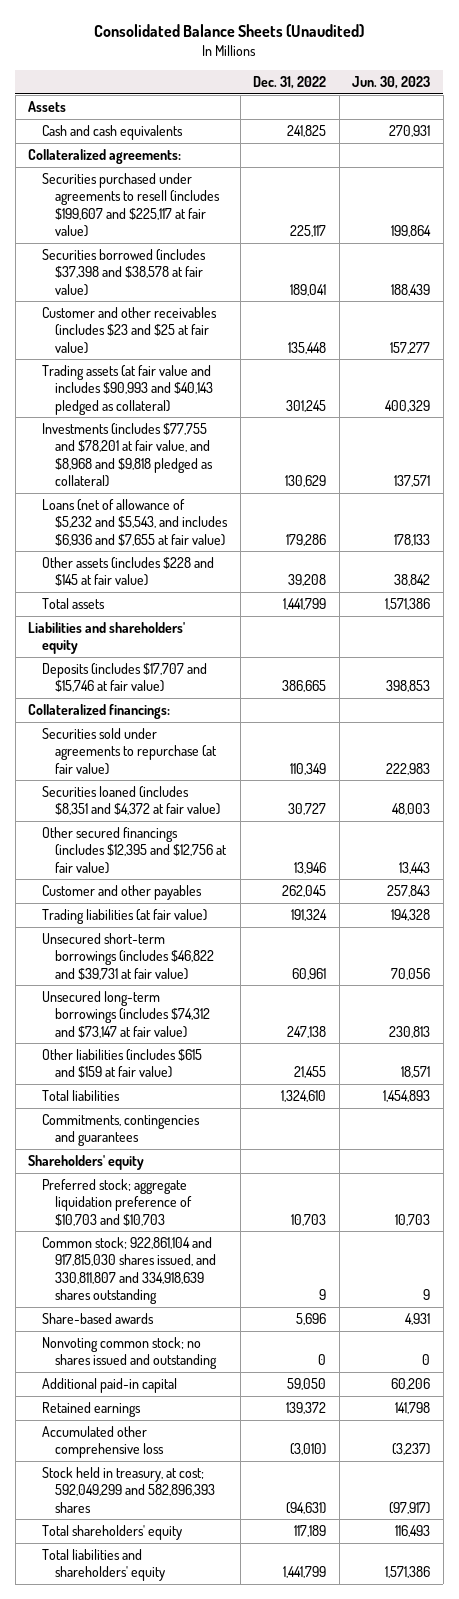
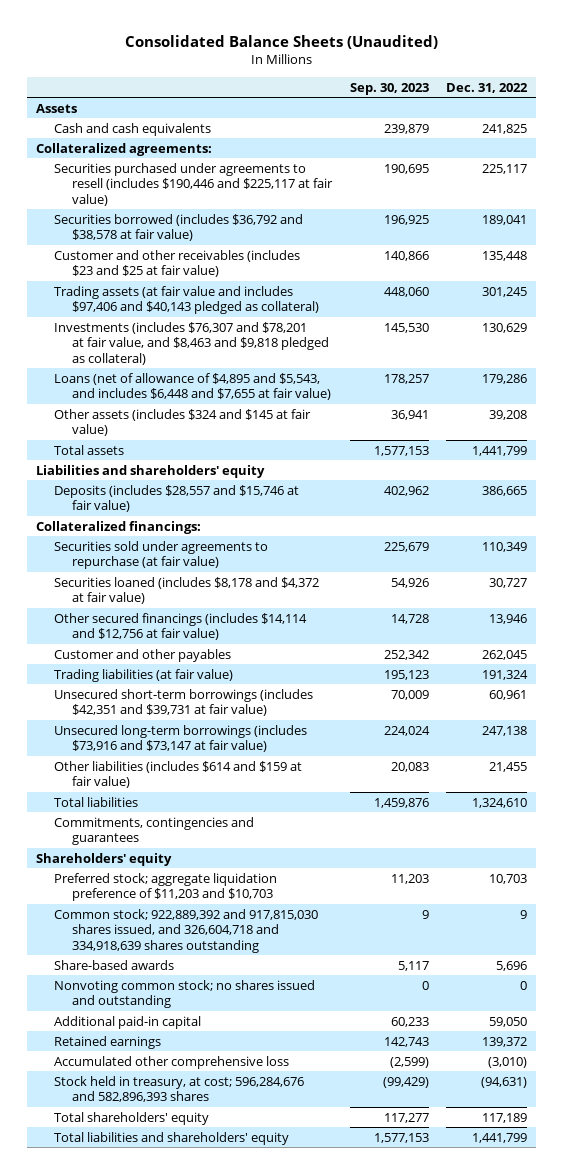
[352,76,431,90] Jun. 30, 2023 -> none
none -> [349,82,429,95] Sep. 30, 2023
[41,172,221,238] Securities purchased under agreements to resell (includes $199,607 and $225,117 at fair value) -> [54,162,334,206] Securities purchased under agreements to resell (includes $190,446 and $225,117 at fair value)
[41,248,206,296] Securities borrowed (includes $37,398 and $38,578 at fair value) -> [54,213,304,242] Securities borrowed (includes $36,792 and $38,578 at fair value)
[41,364,214,415] Trading assets (at fair value and includes $90,993 and $40,143 pledged as collateral) -> [54,285,320,315] Trading assets (at fair value and includes $97,406 and $40,143 pledged as collateral)
[41,422,214,488] Investments (includes $77,755 and $78,201 at fair value, and $8,968 and $9,818 pledged as collateral) -> [54,321,330,365] Investments (includes $76,307 and $78,201 at fair value, and $8,463 and $9,818 pledged as collateral)
[41,498,229,546] Loans (net of allowance of $5,232 and $5,543, and includes $6,936 and $7,655 at fair value) -> [54,372,332,401] Loans (net of allowance of $4,895 and $5,543, and includes $6,448 and $7,655 at fair value)
[41,556,214,587] Other assets (includes $228 and $145 at fair value) -> [54,408,312,437] Other assets (includes $324 and $145 at fair value)
[41,662,207,693] Deposits (includes $17,707 and $15,746 at fair value) -> [54,484,300,513] Deposits (includes $28,557 and $15,746 at fair value)
[41,785,221,816] Securities loaned (includes $8,351 and $4,372 at fair value) -> [54,576,320,605] Securities loaned (includes $8,178 and $4,372 at fair value)
[41,826,228,874] Other secured financings (includes $12,395 and $12,756 at fair value) -> [54,612,308,641] Other secured financings (includes $14,114 and $12,756 at fair value)
[41,932,215,980] Unsecured short-term borrowings (includes $46,822 and $39,731 at fair value) -> [54,688,314,717] Unsecured short-term borrowings (includes $42,351 and $39,731 at fair value)
[41,990,211,1038] Unsecured long-term borrowings (includes $74,312 and $73,147 at fair value) -> [54,724,308,753] Unsecured long-term borrowings (includes $73,916 and $73,147 at fair value)
[41,1048,202,1079] Other liabilities (includes $615 and $159 at fair value) -> [54,760,303,789] Other liabilities (includes $614 and $159 at fair value)
[41,1178,193,1226] Preferred stock; aggregate liquidation preference of $10,703 and $10,703 -> [54,872,278,902] Preferred stock; aggregate liquidation preference of $11,203 and $10,703
[41,1236,217,1305] Common stock; 922,861,104 and 917,815,030 shares issued, and 330,811,807 and 334,918,639 shares outstanding -> [54,908,319,953] Common stock; 922,889,392 and 917,815,030 shares issued, and 326,604,718 and 334,918,639 shares outstanding
[41,1466,216,1513] Stock held in treasury, at cost; 592,049,299 and 582,896,393 shares -> [54,1075,305,1103] Stock held in treasury, at cost; 596,284,676 and 582,896,393 shares

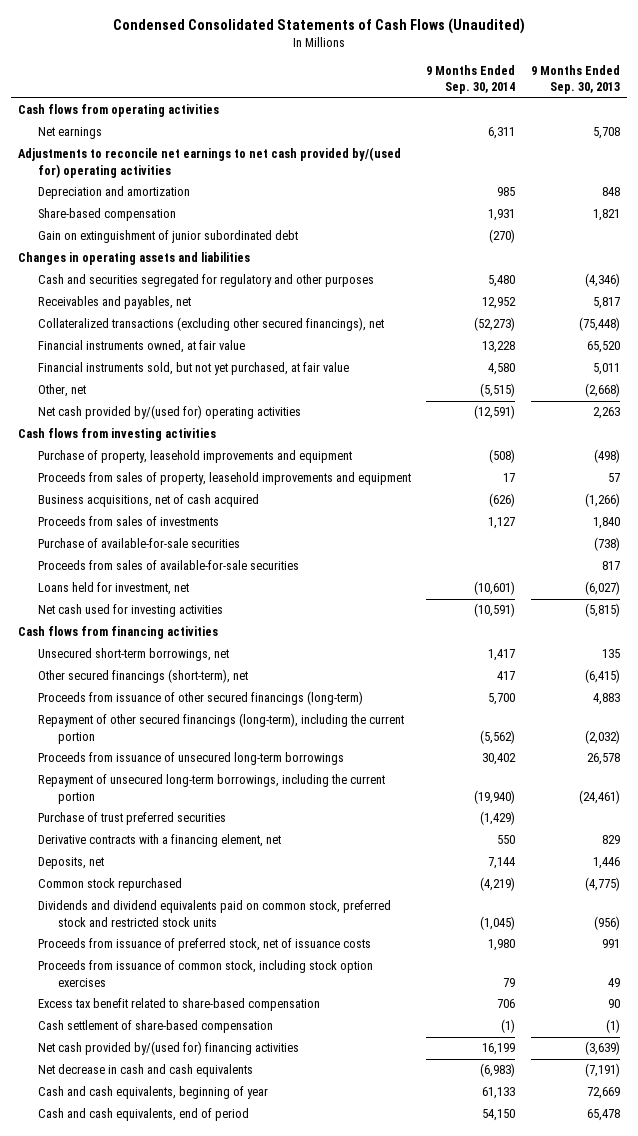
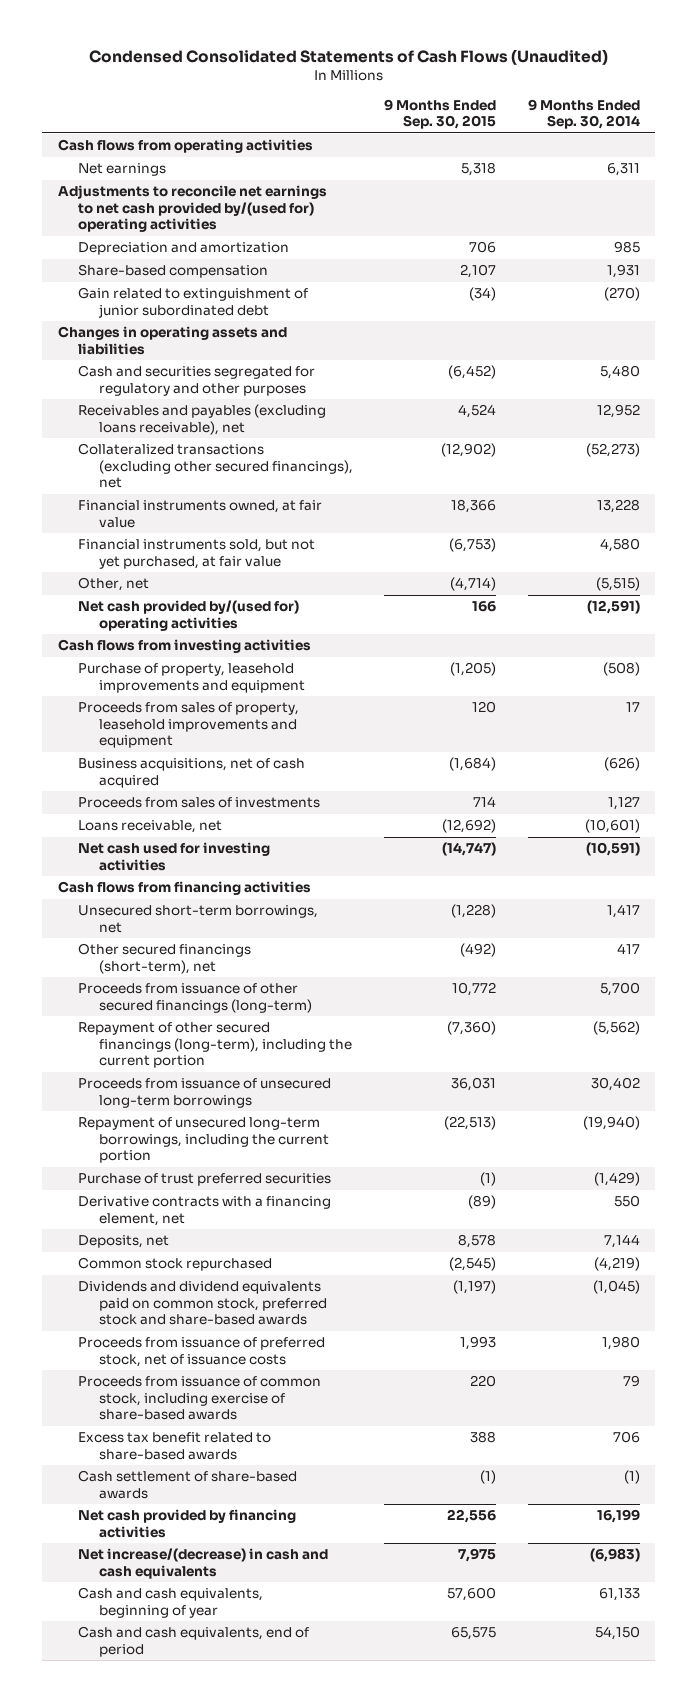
[530,64,620,95] 9 Months Ended Sep. 30, 2013 -> none
none -> [384,98,497,130] 9 Months Ended Sep. 30, 2015
[38,230,299,244] Gain on extinguishment of junior subordinated debt -> [78,287,309,318] Gain related to extinguishment of junior subordinated debt
[38,296,192,310] Receivables and payables, net -> [78,404,327,435] Receivables and payables (excluding loans receivable), net
[38,538,241,549] Purchase of available-for-sale securities -> none
[38,560,300,571] Proceeds from sales of available-for-sale securities -> none
[38,582,190,596] Loans held for investment, net -> [78,820,223,834] Loans receivable, net
[38,900,392,927] Dividends and dividend equivalents paid on common stock, preferred stock and restricted stock units -> [78,1281,327,1326] Dividends and dividend equivalents paid on common stock, preferred stock and share-based awards
[38,960,374,987] Proceeds from issuance of common stock, including stock option exercises -> [78,1376,322,1421] Proceeds from issuance of common stock, including exercise of share-based awards
[38,998,321,1012] Excess tax benefit related to share-based compensation -> [78,1432,272,1460] Excess tax benefit related to share-based awards
[38,1020,274,1034] Cash settlement of share-based compensation -> [78,1470,298,1499] Cash settlement of share-based awards
[38,1041,300,1056] Net cash provided by/(used for) financing activities -> [78,1509,297,1538] Net cash provided by financing activities
[38,1064,254,1078] Net decrease in cash and cash equivalents -> [78,1548,329,1579] Net increase/(decrease) in cash and cash equivalents

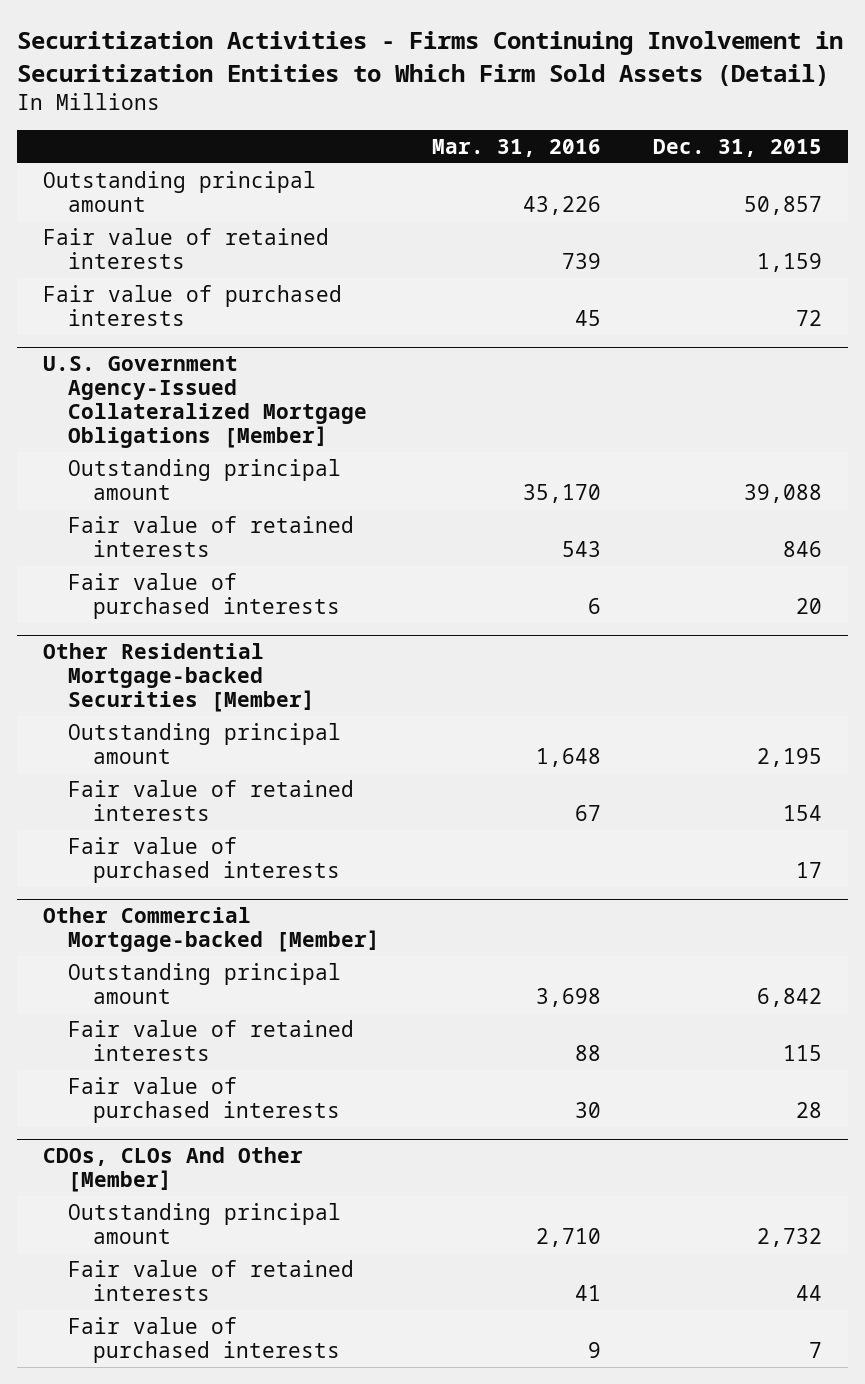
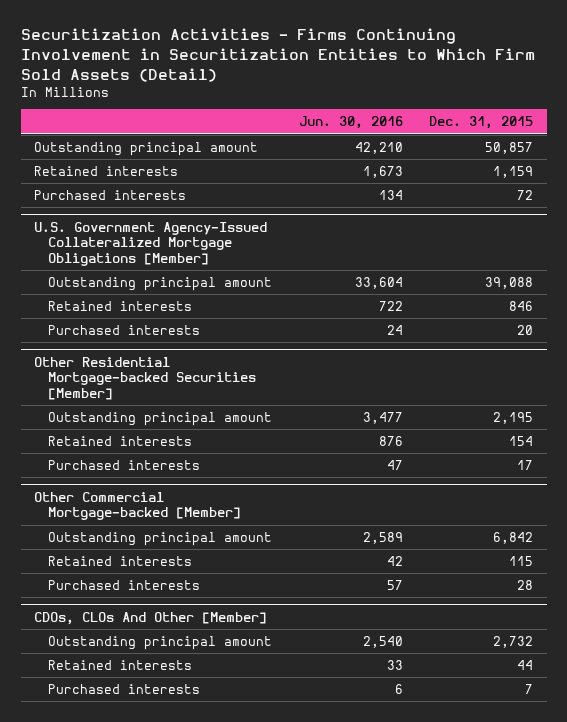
[432,139,602,158] Mar. 31, 2016 -> none
none -> [298,116,403,130] Jun. 30, 2016
[42,284,342,326] Fair value of purchased interests -> none
[42,227,329,269] Fair value of retained interests -> [34,166,179,177] Retained interests
none -> [34,190,187,201] Purchased interests
[68,572,341,619] Fair value of purchased interests -> none
[68,515,355,557] Fair value of retained interests -> [48,301,193,312] Retained interests
none -> [48,325,201,336] Purchased interests
[68,836,341,883] Fair value of purchased interests -> none
[68,779,355,821] Fair value of retained interests -> [48,436,193,447] Retained interests
none -> [48,460,201,471] Purchased interests
[68,1076,341,1123] Fair value of purchased interests -> none
[68,1019,355,1061] Fair value of retained interests -> [48,556,193,567] Retained interests
none -> [48,580,201,591] Purchased interests
[68,1259,355,1301] Fair value of retained interests -> none
[68,1316,341,1363] Fair value of purchased interests -> none
none -> [48,660,193,671] Retained interests
none -> [48,684,201,695] Purchased interests

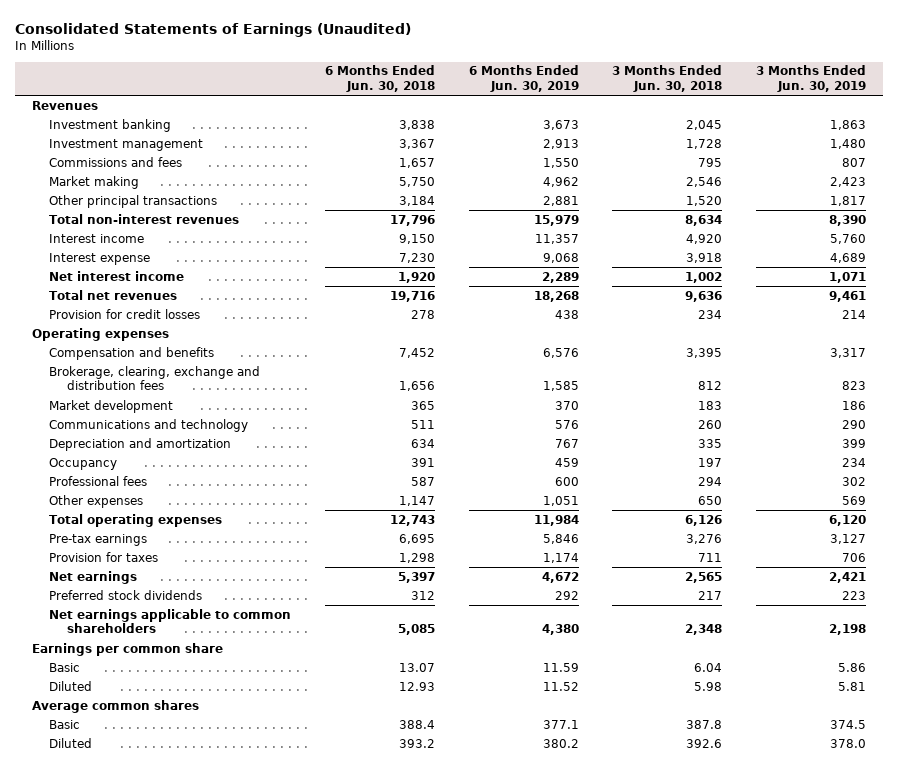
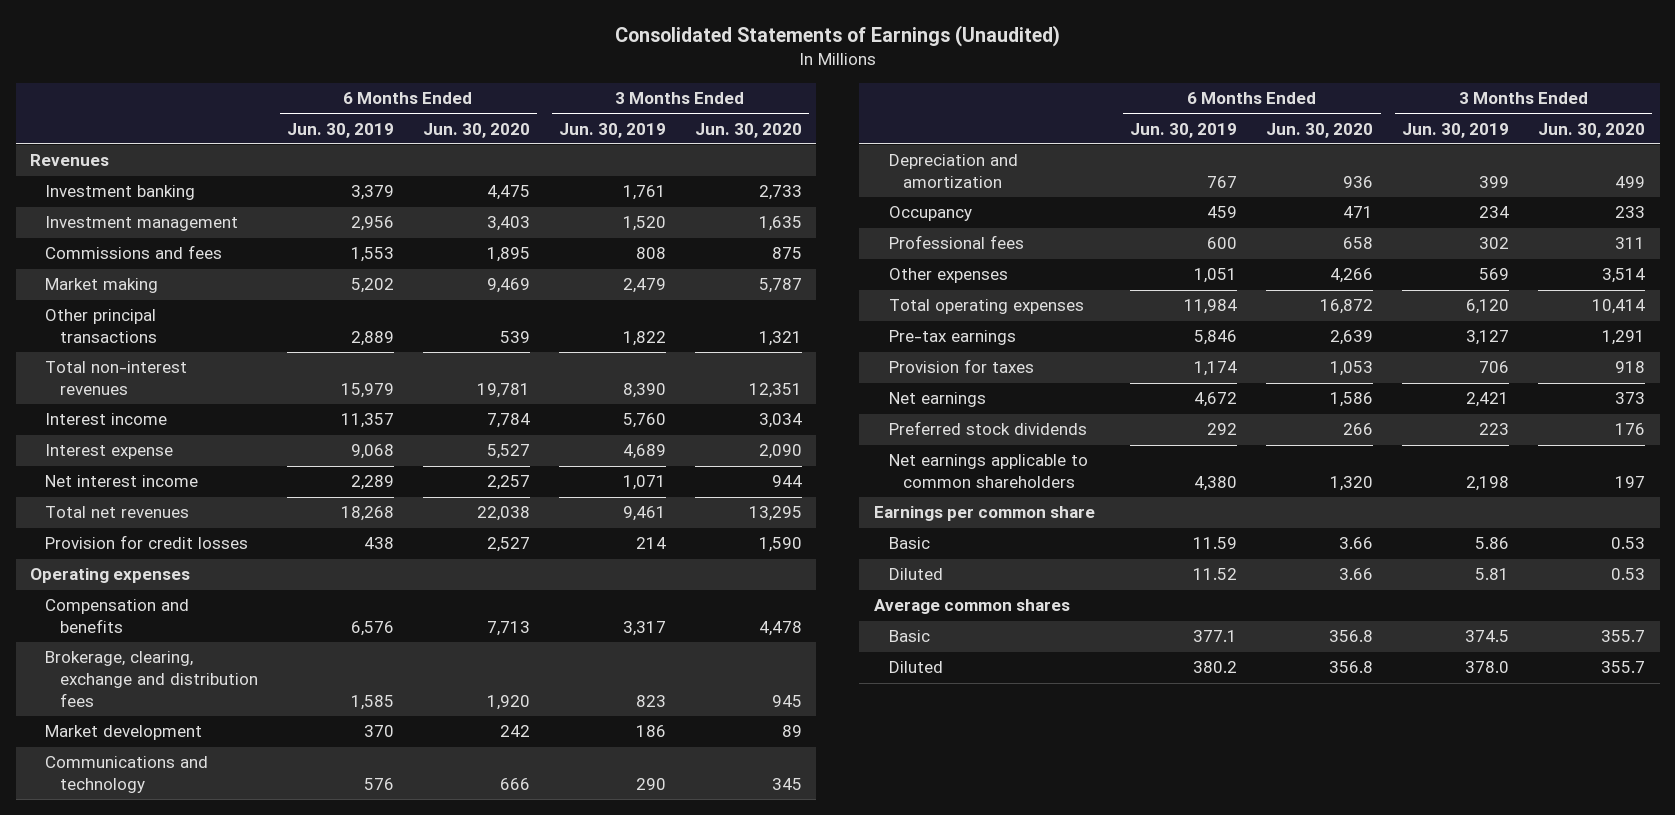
[325,65,436,93] 6 Months Ended Jun. 30, 2018 -> none
[612,65,723,93] 3 Months Ended Jun. 30, 2018 -> none
none -> [422,122,530,138] Jun. 30, 2020
none -> [694,122,802,138] Jun. 30, 2020
[542,119,579,130] 3,673 -> [350,185,394,201] 3,379
[829,119,866,130] 1,863 -> [622,185,666,201] 1,761
[542,138,579,149] 2,913 -> [350,216,394,232] 2,956
[829,138,866,149] 1,480 -> [622,216,666,232] 1,520
[542,157,579,168] 1,550 -> [350,247,394,263] 1,553
[841,157,866,167] 807 -> [635,247,666,260] 808
[542,176,579,187] 4,962 -> [350,278,394,294] 5,202
[829,176,866,187] 2,423 -> [622,278,666,294] 2,479
[542,195,579,206] 2,881 -> [350,331,394,347] 2,889
[829,195,866,206] 1,817 -> [622,331,666,347] 1,822

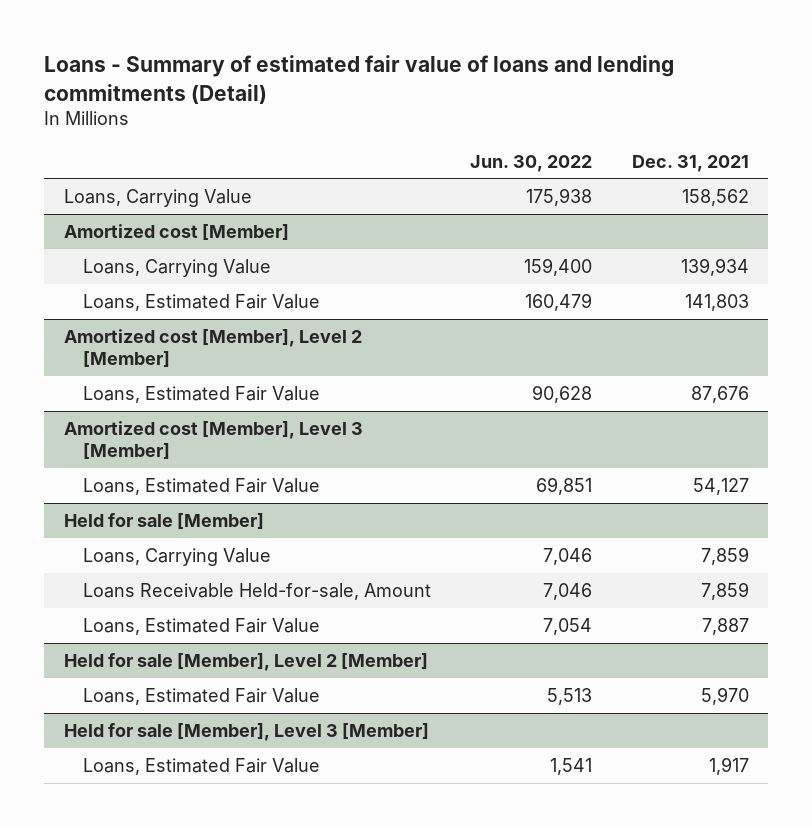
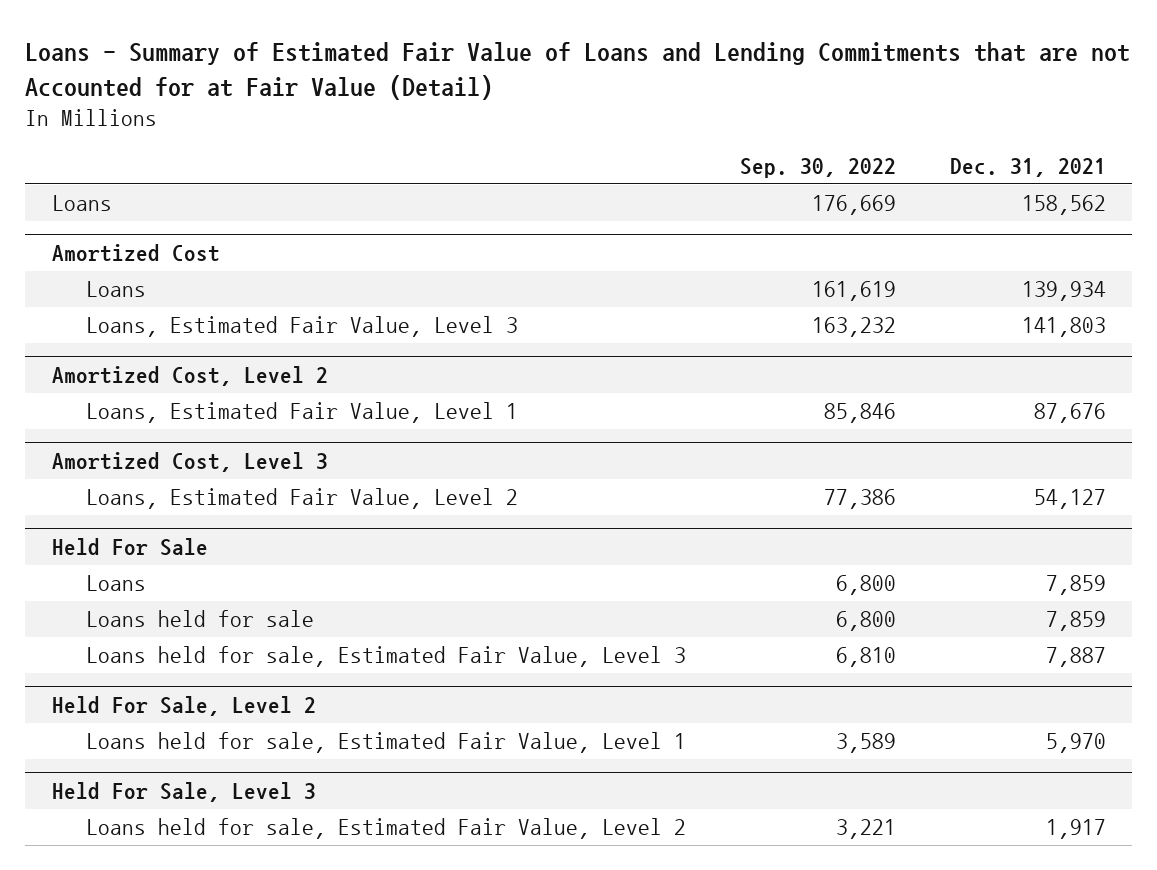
[44,55,675,104] Loans - Summary of estimated fair value of loans and lending commitments (Detail) -> [24,41,1130,100] Loans - Summary of Estimated Fair Value of Loans and Lending Commitments that are not Accounted for at Fair Value (Detail)
[470,154,593,172] Jun. 30, 2022 -> none
none -> [740,157,897,178] Sep. 30, 2022
[63,189,252,208] Loans, Carrying Value -> [51,195,112,212] Loans
[63,224,289,242] Amortized cost [Member] -> [51,244,220,263] Amortized Cost
[83,259,272,278] Loans, Carrying Value -> [86,281,147,298] Loans
[83,294,321,312] Loans, Estimated Fair Value -> [86,316,519,338] Loans, Estimated Fair Value, Level 3
[63,329,362,369] Amortized cost [Member], Level 2 [Member] -> [51,366,328,387] Amortized Cost, Level 2
[83,386,321,404] Loans, Estimated Fair Value -> [86,402,519,424] Loans, Estimated Fair Value, Level 1
[63,421,363,461] Amortized cost [Member], Level 3 [Member] -> [51,452,328,473] Amortized Cost, Level 3
[83,478,321,496] Loans, Estimated Fair Value -> [86,488,519,510] Loans, Estimated Fair Value, Level 2
[63,513,264,531] Held for sale [Member] -> [51,538,208,557] Held For Sale
[83,548,272,567] Loans, Carrying Value -> [86,575,147,592] Loans
[83,583,432,601] Loans Receivable Held-for-sale, Amount -> [86,610,315,628] Loans held for sale
[83,618,321,636] Loans, Estimated Fair Value -> [86,646,687,668] Loans held for sale, Estimated Fair Value, Level 3
[63,653,428,672] Held for sale [Member], Level 2 [Member] -> [51,696,316,717] Held For Sale, Level 2
[83,688,321,706] Loans, Estimated Fair Value -> [86,732,687,754] Loans held for sale, Estimated Fair Value, Level 1
[63,723,429,742] Held for sale [Member], Level 3 [Member] -> [51,782,316,803] Held For Sale, Level 3
[83,758,321,776] Loans, Estimated Fair Value -> [86,818,687,840] Loans held for sale, Estimated Fair Value, Level 2

